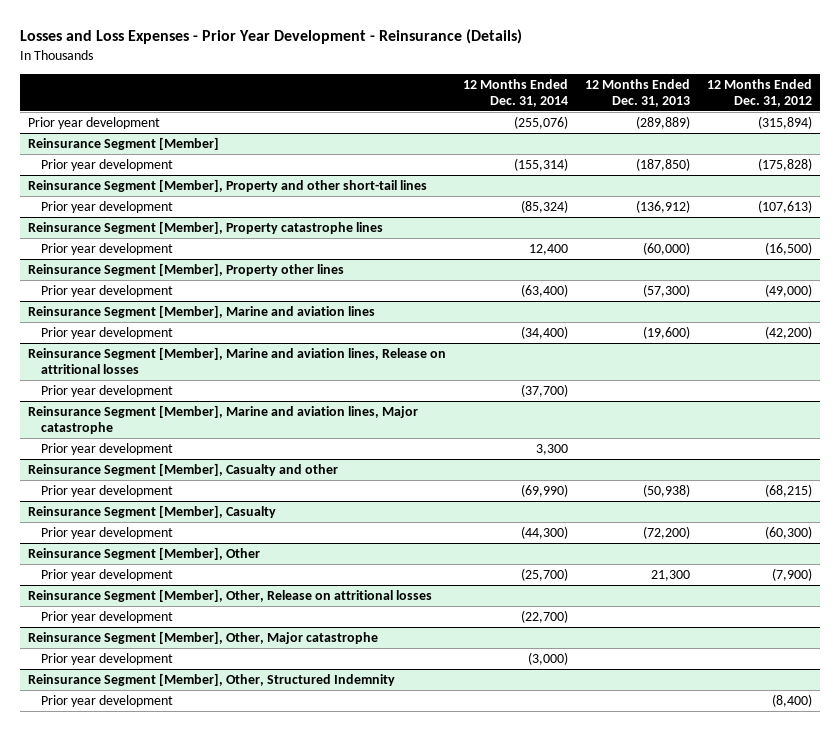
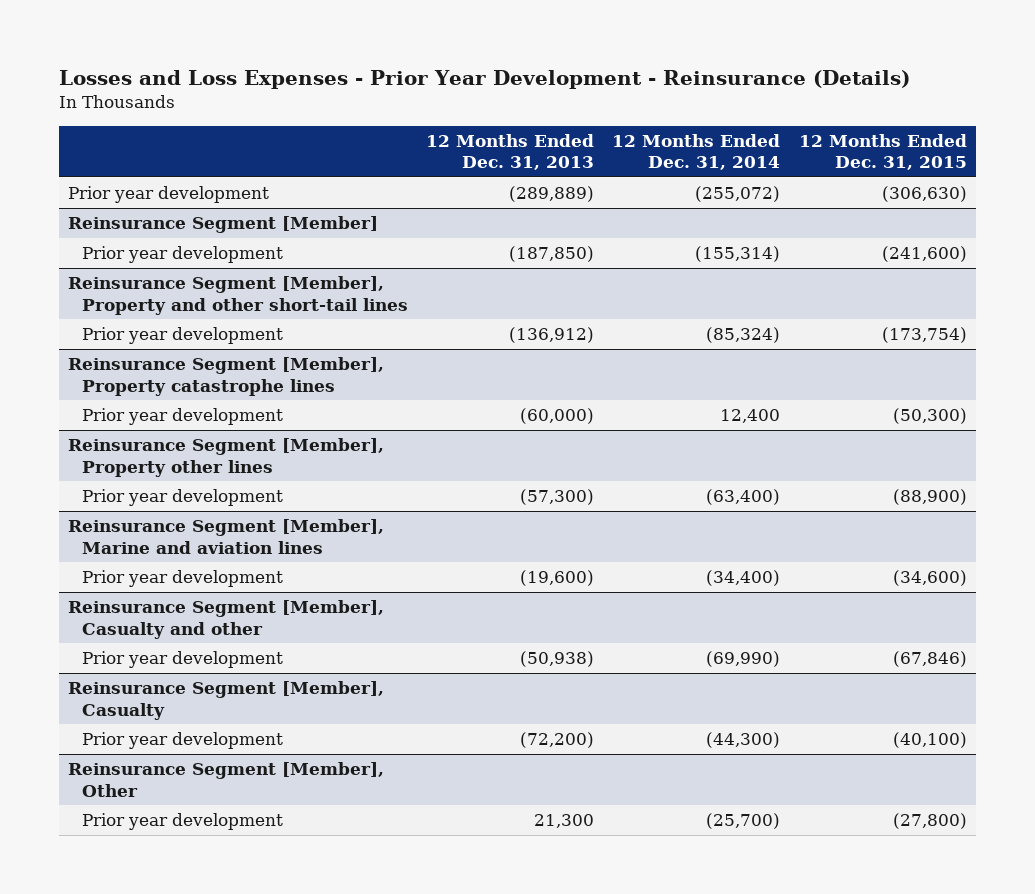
[706,78,812,107] 12 Months Ended Dec. 31, 2012 -> none
none -> [798,133,967,171] 12 Months Ended Dec. 31, 2015
[514,116,569,130] (255,076) -> [695,186,781,203] (255,072)
[28,347,447,375] Reinsurance Segment [Member], Marine and aviation lines, Release on attritional losses -> none
[41,385,174,398] Prior year development -> none
[28,405,419,435] Reinsurance Segment [Member], Marine and aviation lines, Major catastrophe -> none
[41,443,174,456] Prior year development -> none
[28,589,433,603] Reinsurance Segment [Member], Other, Release on attritional losses -> none
[41,611,174,624] Prior year development -> none
[28,631,379,645] Reinsurance Segment [Member], Other, Major catastrophe -> none
[41,653,174,666] Prior year development -> none
[28,673,396,687] Reinsurance Segment [Member], Other, Structured Indemnity -> none
[41,695,174,708] Prior year development -> none

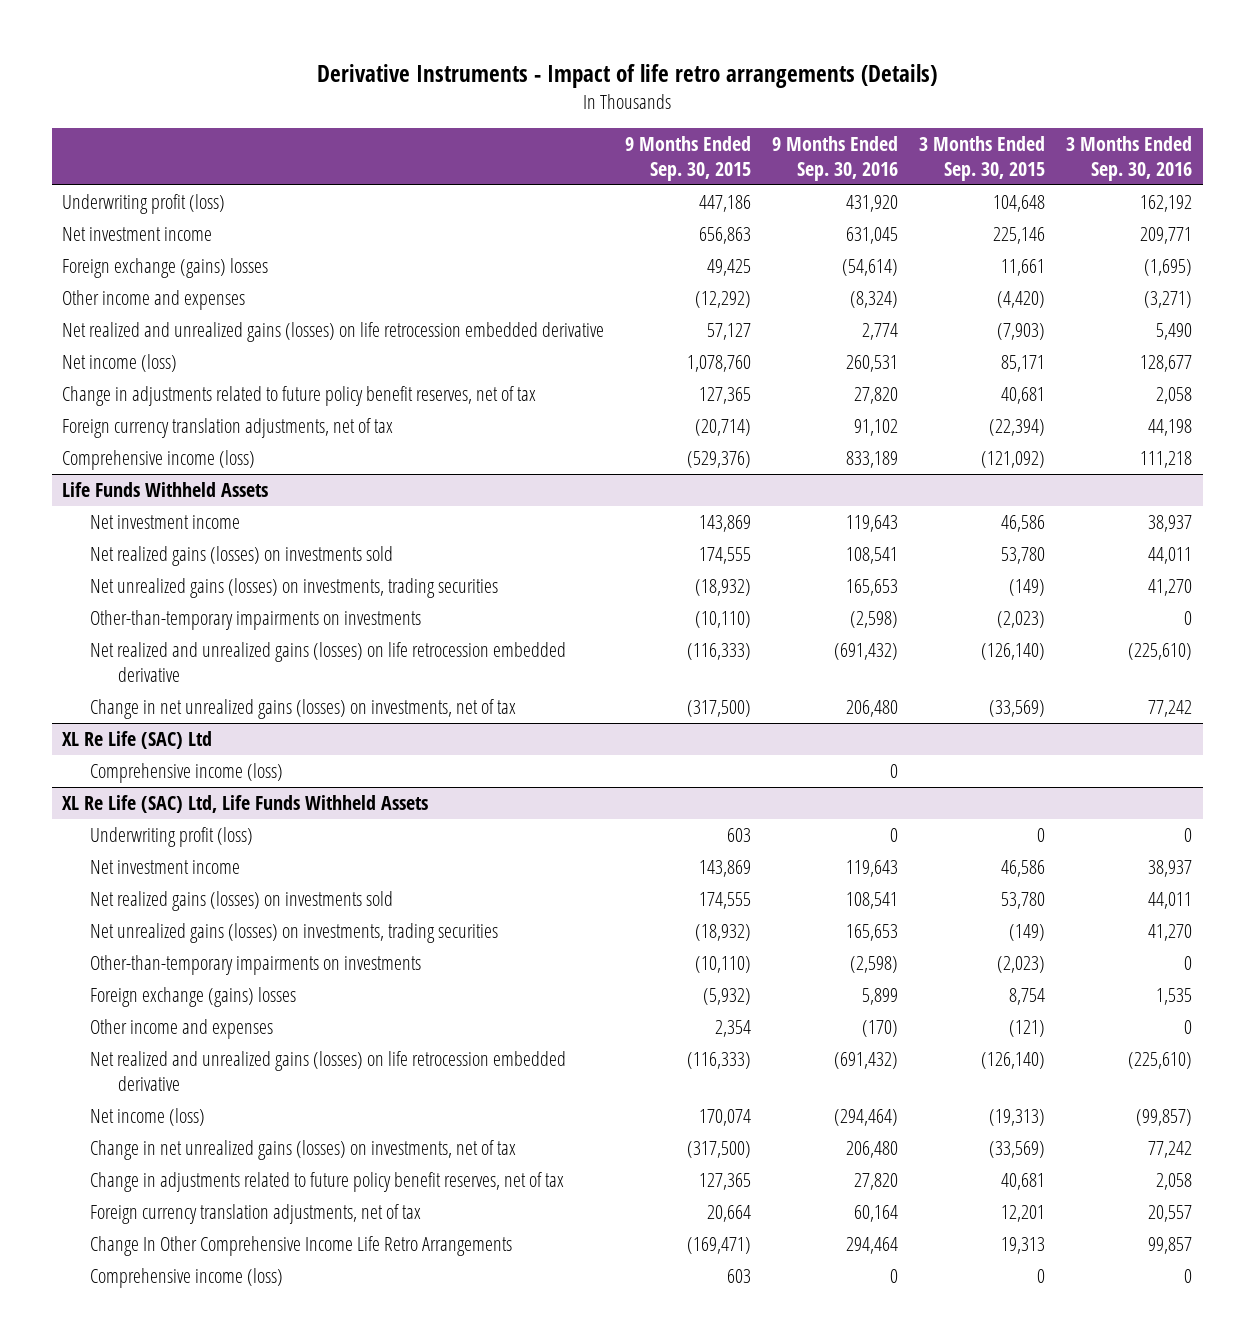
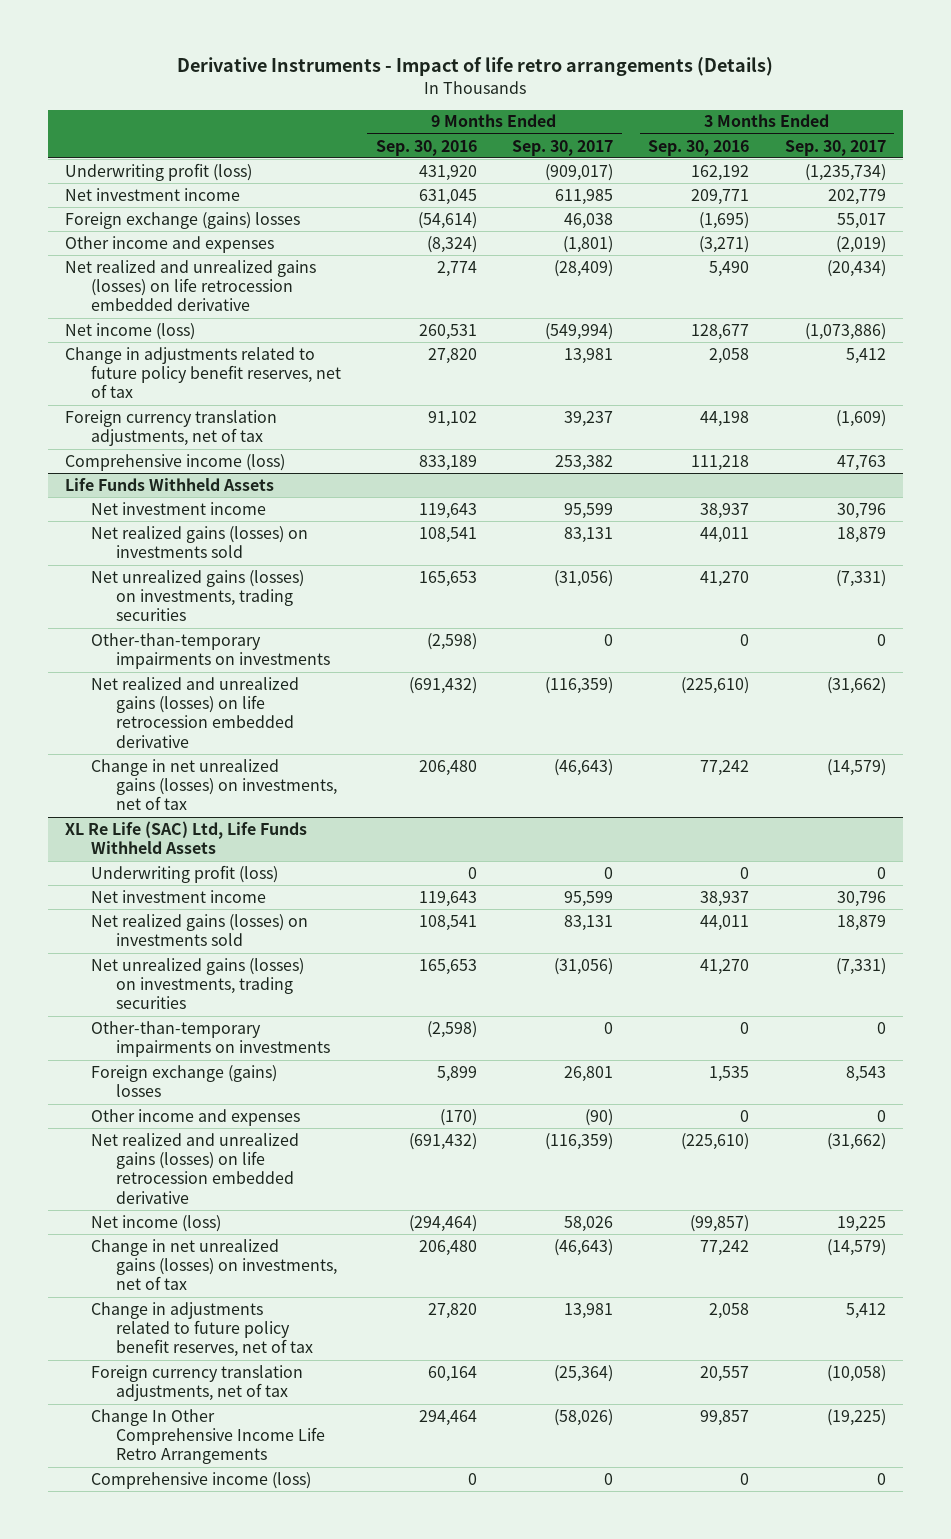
[625,135,752,182] 9 Months Ended Sep. 30, 2015 -> none
[919,135,1046,182] 3 Months Ended Sep. 30, 2015 -> none
none -> [512,139,614,156] Sep. 30, 2017
none -> [784,139,886,156] Sep. 30, 2017
[62,730,213,749] XL Re Life (SAC) Ltd -> none
[90,762,284,783] Comprehensive income (loss) -> none

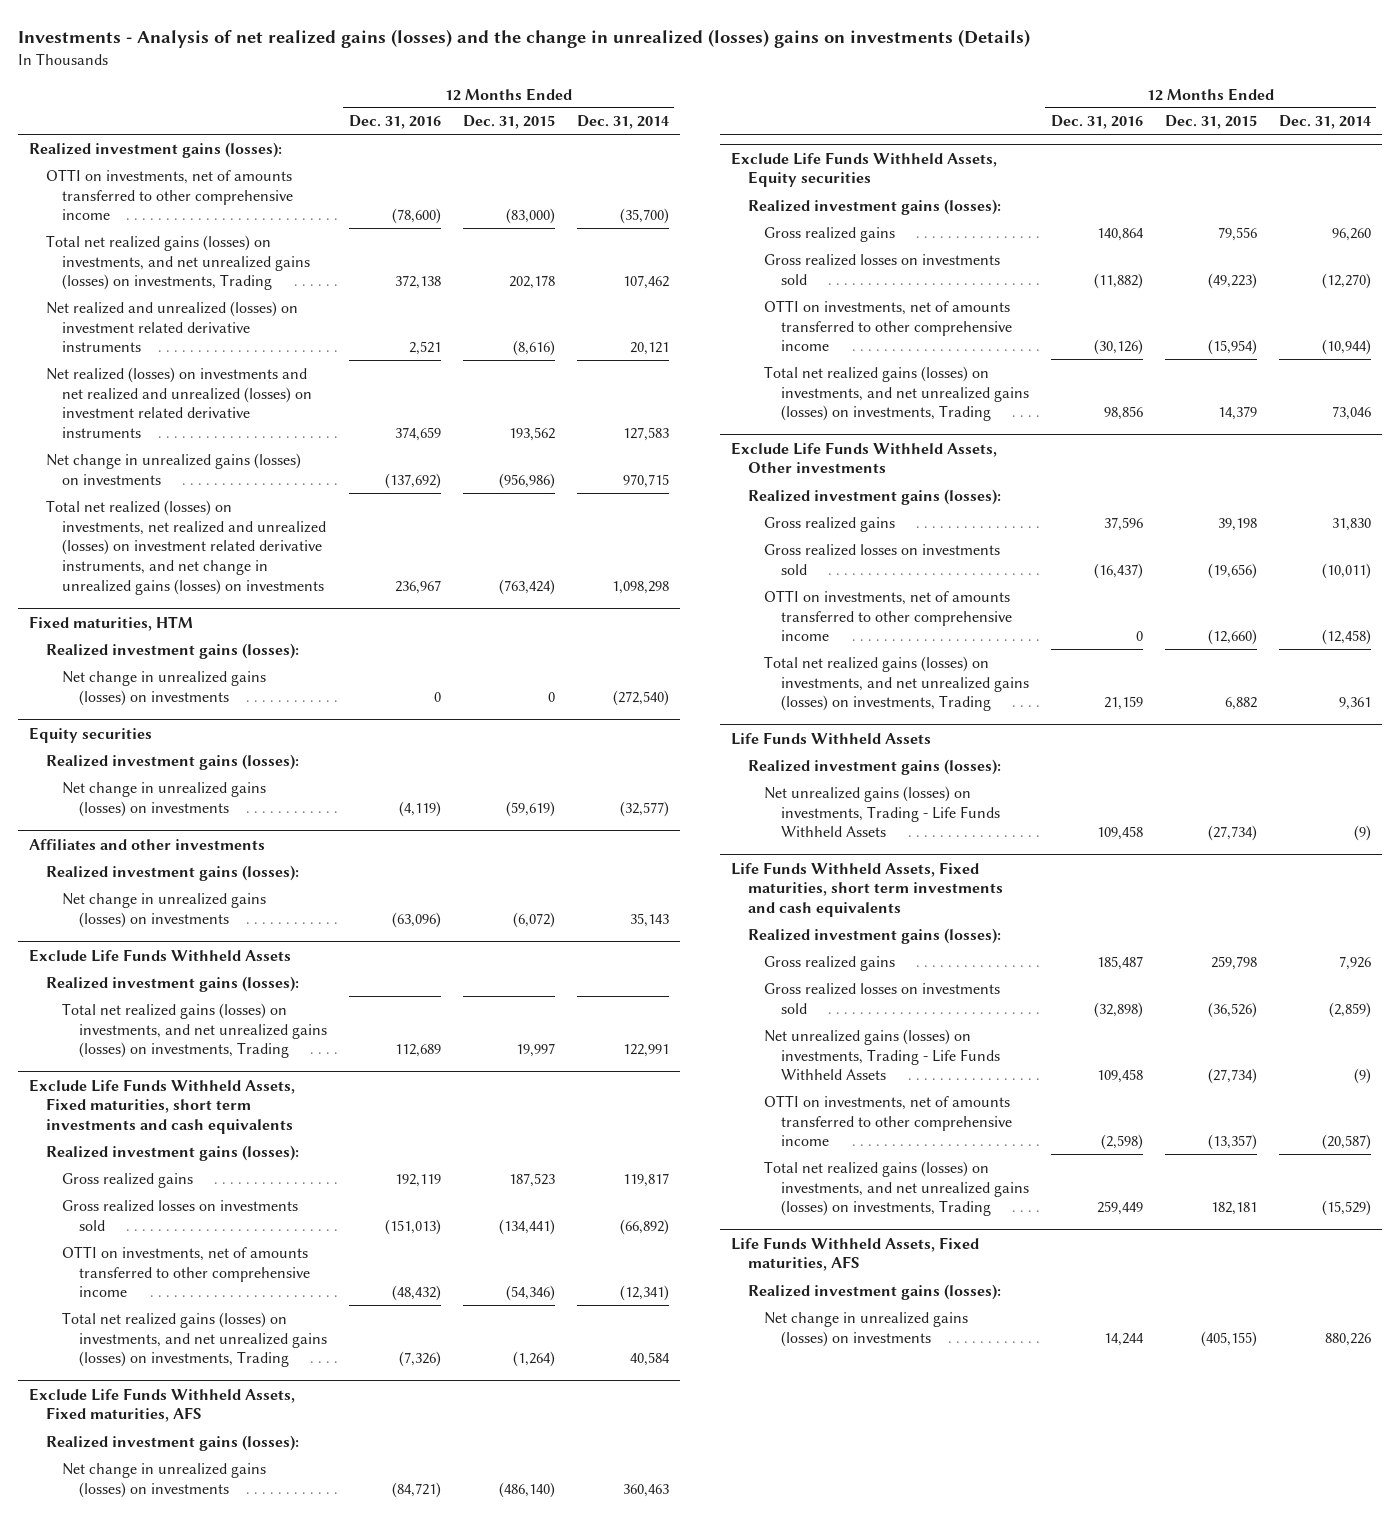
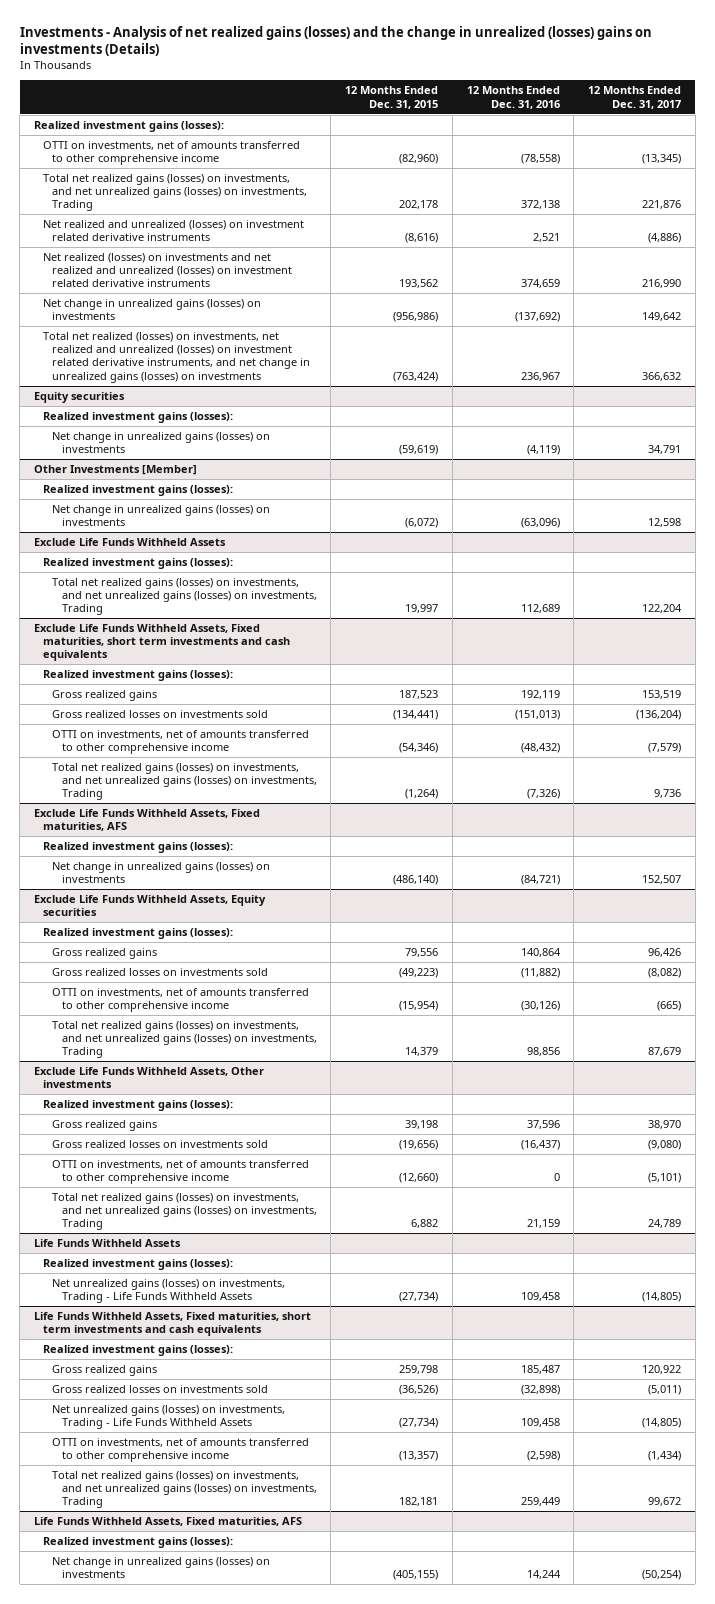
[576,115,669,130] Dec. 31, 2014 -> none
none -> [588,86,682,109] 12 Months Ended Dec. 31, 2017
[391,208,441,225] (78,600) -> [520,154,560,165] (78,558)
[505,208,555,225] (83,000) -> [399,154,439,165] (82,960)
[28,615,193,631] Fixed maturities, HTM -> none
[45,642,299,659] Realized investment gains (losses): -> none
[62,670,267,706] Net change in unrealized gains (losses) on investments -> none
[28,838,265,850] Affiliates and other investments -> none
none -> [33,465,197,476] Other Investments [Member]

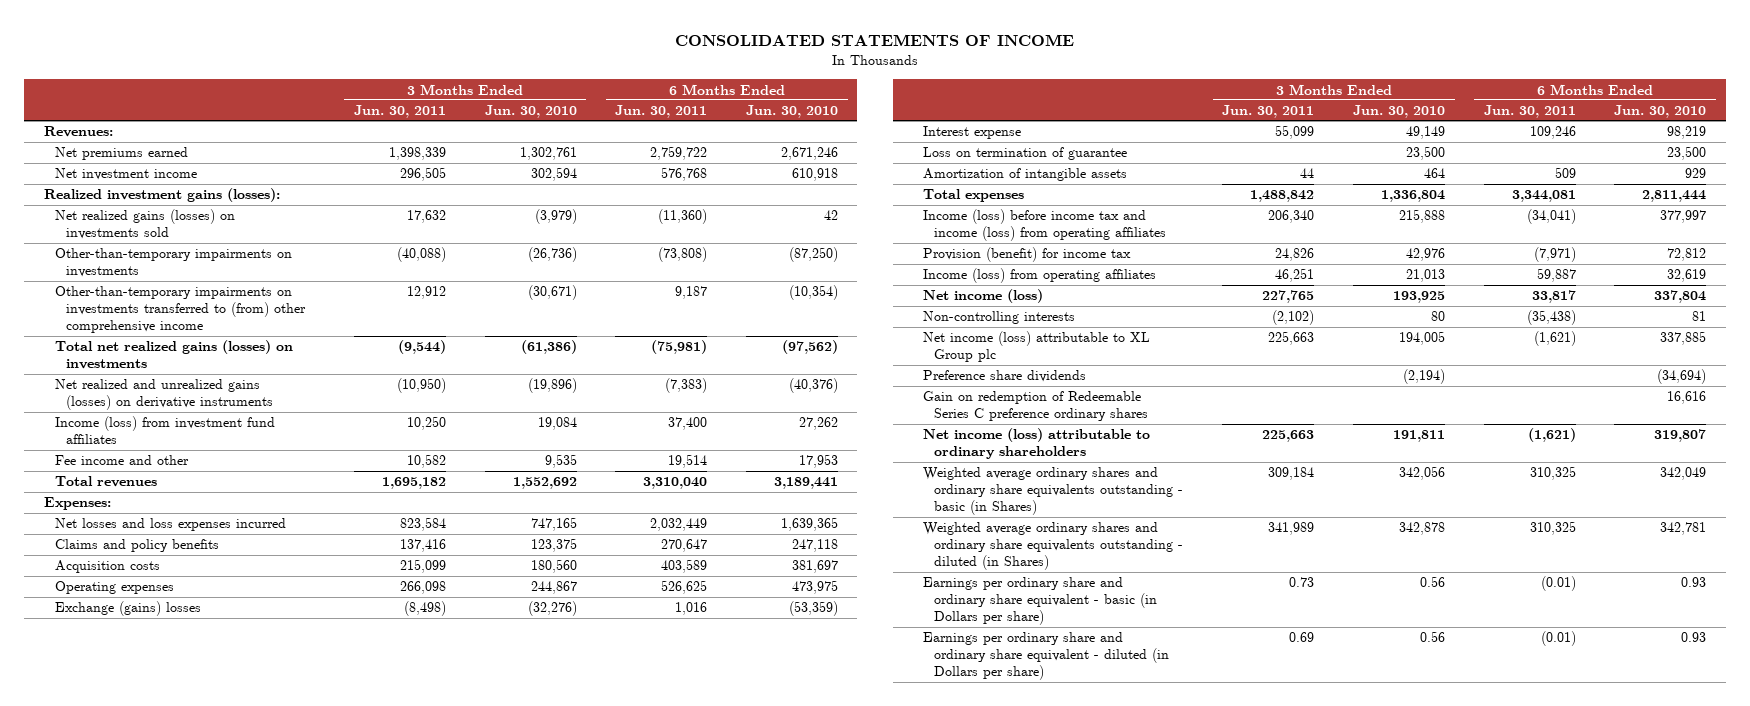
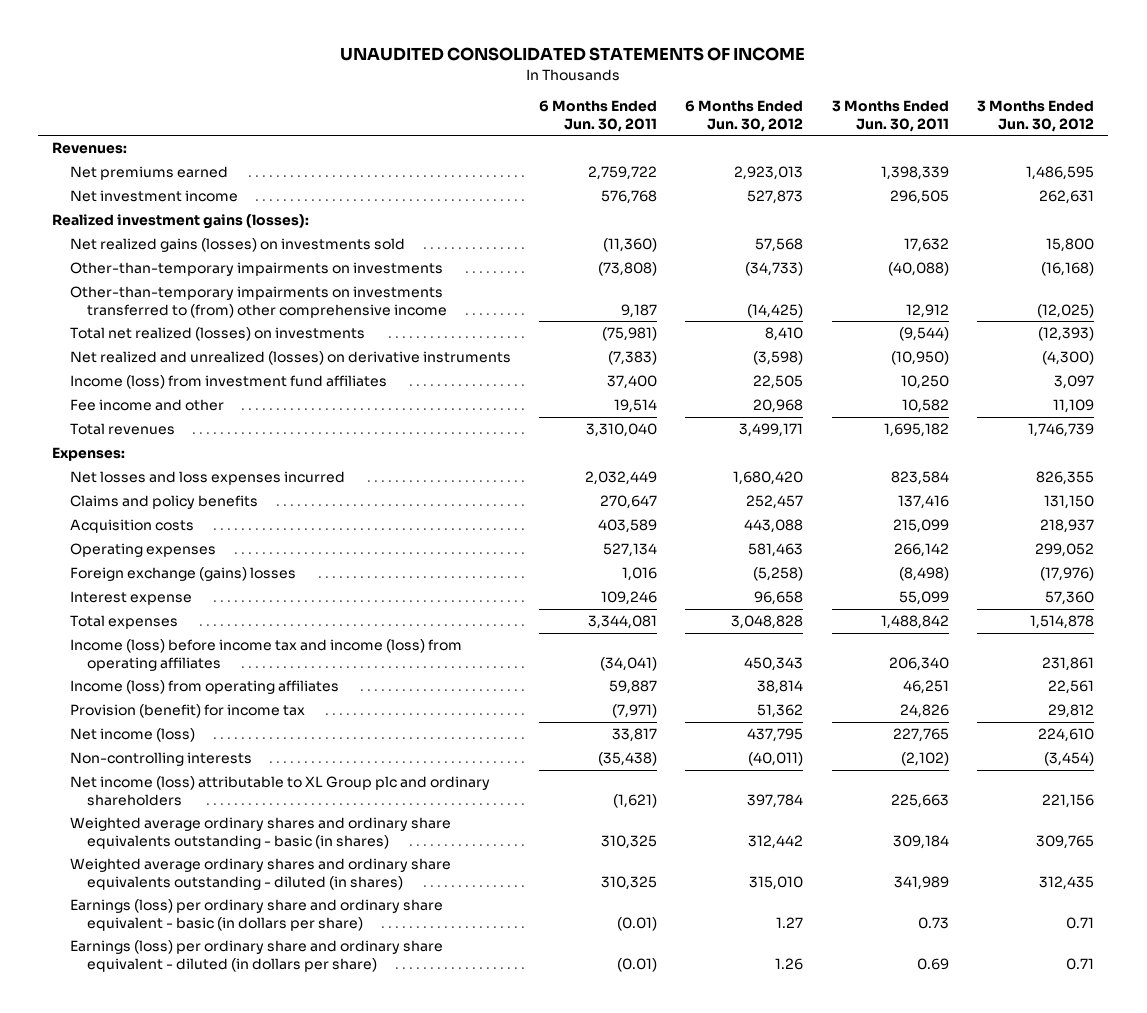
[675,34,1075,47] CONSOLIDATED STATEMENTS OF INCOME -> [340,47,806,62] UNAUDITED CONSOLIDATED STATEMENTS OF INCOME
[484,105,577,119] Jun. 30, 2010 -> none
[746,105,839,119] Jun. 30, 2010 -> none
none -> [685,99,804,132] 6 Months Ended Jun. 30, 2012
none -> [977,99,1095,132] 3 Months Ended Jun. 30, 2012
[54,340,293,370] Total net realized gains (losses) on investments -> [69,326,365,341] Total net realized (losses) on investments
[54,379,274,411] Net realized and unrealized gains (losses) on derivative instruments -> [69,350,511,365] Net realized and unrealized (losses) on derivative instruments
[399,581,446,595] 266,098 -> [893,542,949,557] 266,142
[661,580,708,595] 526,625 -> [603,542,658,557] 527,134
[54,601,201,617] Exchange (gains) losses -> [69,566,296,581] Foreign exchange (gains) losses
[923,147,1128,161] Loss on termination of guarantee -> none
[923,168,1128,182] Amortization of intangible assets -> none
[923,247,1132,263] Provision (benefit) for income tax -> [69,703,305,718] Provision (benefit) for income tax
[923,370,1087,383] Preference share dividends -> none
[923,391,1149,422] Gain on redemption of Redeemable Series C preference ordinary shares -> none
[923,428,1151,460] Net income (loss) attributable to ordinary shareholders -> none
[923,331,1151,363] Net income (loss) attributable to XL Group plc -> [69,775,490,806] Net income (loss) attributable to XL Group plc and ordinary shareholders
[923,467,1184,516] Weighted average ordinary shares and ordinary share equivalents outstanding - basic (in Shares) -> [69,816,451,849] Weighted average ordinary shares and ordinary share equivalents outstanding - basic (in shares)
[923,522,1184,571] Weighted average ordinary shares and ordinary share equivalents outstanding - diluted (in Shares) -> [69,857,451,890] Weighted average ordinary shares and ordinary share equivalents outstanding - diluted (in shares)
[923,577,1158,626] Earnings per ordinary share and ordinary share equivalent - basic (in Dollars per share) -> [69,898,443,931] Earnings (loss) per ordinary share and ordinary share equivalent - basic (in dollars per share)
[923,632,1170,681] Earnings per ordinary share and ordinary share equivalent - diluted (in Dollars per share) -> [69,939,443,972] Earnings (loss) per ordinary share and ordinary share equivalent - diluted (in dollars per share)

